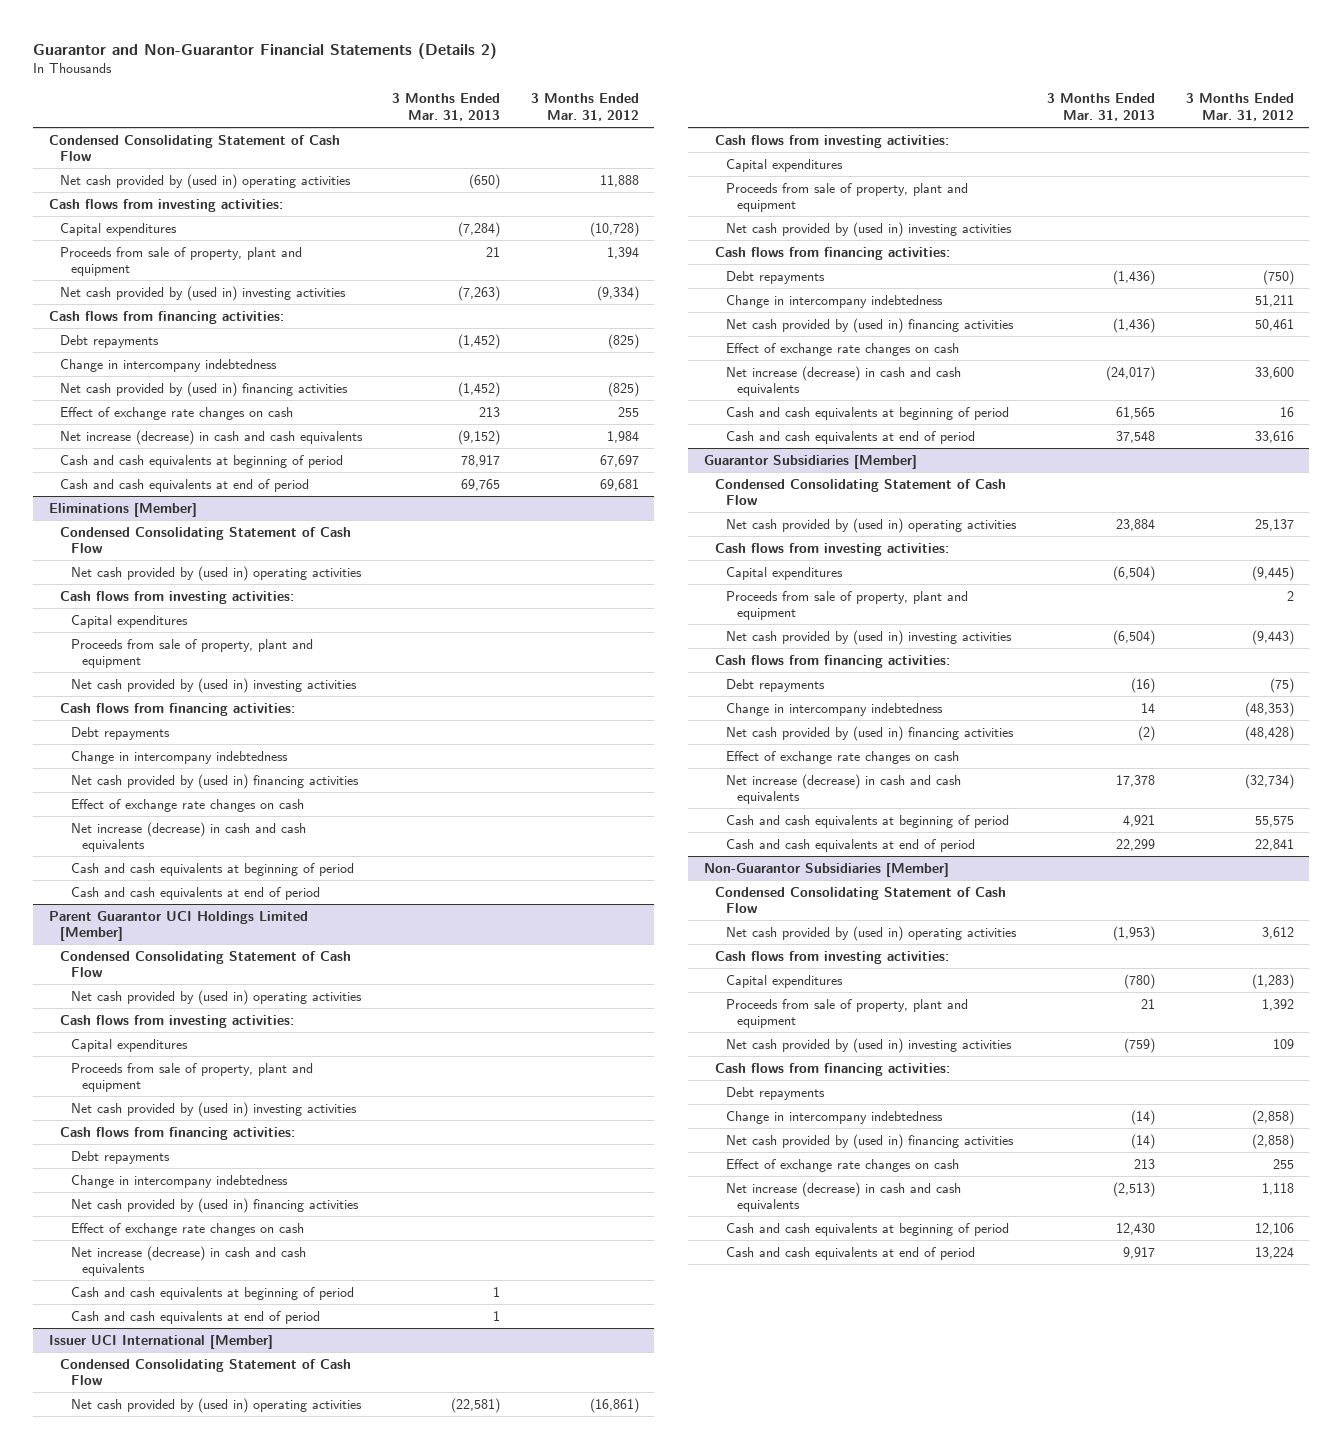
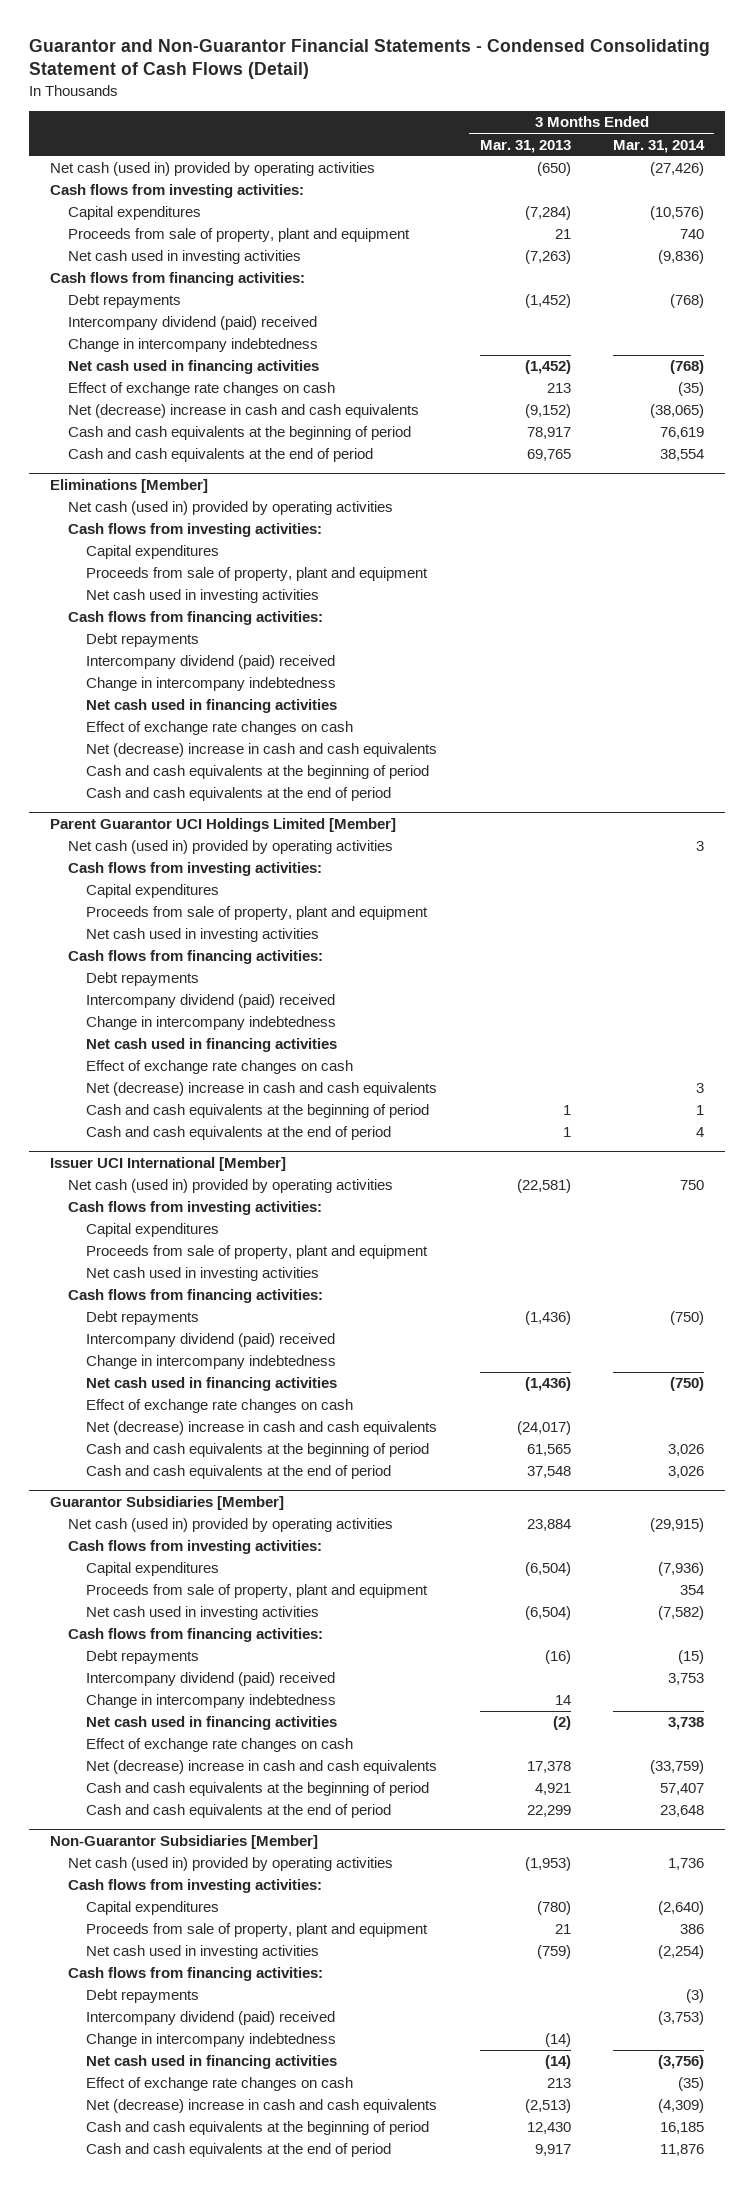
[33,42,498,59] Guarantor and Non-Guarantor Financial Statements (Details 2) -> [28,39,710,80] Guarantor and Non-Guarantor Financial Statements - Condensed Consolidating Statement of Cash Flows (Detail)
[530,93,639,121] 3 Months Ended Mar. 31, 2012 -> none
none -> [612,139,705,153] Mar. 31, 2014
[48,134,340,162] Condensed Consolidating Statement of Cash Flow -> none
[59,173,351,189] Net cash provided by (used in) operating activities -> [49,162,375,177] Net cash (used in) provided by operating activities
[59,285,346,301] Net cash provided by (used in) investing activities -> [68,250,302,265] Net cash used in investing activities
none -> [68,316,318,331] Intercompany dividend (paid) received
[59,381,348,397] Net cash provided by (used in) financing activities -> [68,360,320,375] Net cash used in financing activities
[59,429,363,445] Net increase (decrease) in cash and cash equivalents -> [68,404,420,419] Net (decrease) increase in cash and cash equivalents
[59,454,343,468] Cash and cash equivalents at beginning of period -> [68,426,412,441] Cash and cash equivalents at the beginning of period
[59,478,309,492] Cash and cash equivalents at end of period -> [68,448,374,463] Cash and cash equivalents at the end of period
[59,526,351,554] Condensed Consolidating Statement of Cash Flow -> none
[70,565,362,581] Net cash provided by (used in) operating activities -> [68,501,394,516] Net cash (used in) provided by operating activities
[70,677,357,693] Net cash provided by (used in) investing activities -> [86,589,320,604] Net cash used in investing activities
none -> [86,655,336,670] Intercompany dividend (paid) received
[70,773,359,789] Net cash provided by (used in) financing activities -> [86,699,338,714] Net cash used in financing activities
[70,821,306,853] Net increase (decrease) in cash and cash equivalents -> [86,743,438,758] Net (decrease) increase in cash and cash equivalents
[70,862,354,876] Cash and cash equivalents at beginning of period -> [86,765,430,780] Cash and cash equivalents at the beginning of period
[70,886,320,900] Cash and cash equivalents at end of period -> [86,787,392,802] Cash and cash equivalents at the end of period
[59,950,351,978] Condensed Consolidating Statement of Cash Flow -> none
[70,989,362,1005] Net cash provided by (used in) operating activities -> [68,840,394,855] Net cash (used in) provided by operating activities
[70,1101,357,1117] Net cash provided by (used in) investing activities -> [86,928,320,943] Net cash used in investing activities
none -> [86,994,336,1009] Intercompany dividend (paid) received
[70,1197,359,1213] Net cash provided by (used in) financing activities -> [86,1038,338,1053] Net cash used in financing activities
[70,1245,306,1277] Net increase (decrease) in cash and cash equivalents -> [86,1082,438,1097] Net (decrease) increase in cash and cash equivalents
[70,1286,354,1300] Cash and cash equivalents at beginning of period -> [86,1104,430,1119] Cash and cash equivalents at the beginning of period
[70,1310,320,1324] Cash and cash equivalents at end of period -> [86,1126,392,1141] Cash and cash equivalents at the end of period
[59,1358,351,1386] Condensed Consolidating Statement of Cash Flow -> none
[70,1397,362,1413] Net cash provided by (used in) operating activities -> [68,1179,394,1194] Net cash (used in) provided by operating activities
[725,221,1012,237] Net cash provided by (used in) investing activities -> [86,1267,320,1282] Net cash used in investing activities
none -> [86,1333,336,1348] Intercompany dividend (paid) received
[725,317,1014,333] Net cash provided by (used in) financing activities -> [86,1377,338,1392] Net cash used in financing activities
[725,365,961,397] Net increase (decrease) in cash and cash equivalents -> [86,1421,438,1436] Net (decrease) increase in cash and cash equivalents
[725,406,1009,420] Cash and cash equivalents at beginning of period -> [86,1443,430,1458] Cash and cash equivalents at the beginning of period
[725,430,975,444] Cash and cash equivalents at end of period -> [86,1465,392,1480] Cash and cash equivalents at the end of period
[714,478,1006,506] Condensed Consolidating Statement of Cash Flow -> none
[725,517,1017,533] Net cash provided by (used in) operating activities -> [68,1518,394,1533] Net cash (used in) provided by operating activities
[725,629,1012,645] Net cash provided by (used in) investing activities -> [86,1606,320,1621] Net cash used in investing activities
none -> [86,1672,336,1687] Intercompany dividend (paid) received
[725,725,1014,741] Net cash provided by (used in) financing activities -> [86,1716,338,1731] Net cash used in financing activities
[725,773,961,805] Net increase (decrease) in cash and cash equivalents -> [86,1760,438,1775] Net (decrease) increase in cash and cash equivalents
[725,814,1009,828] Cash and cash equivalents at beginning of period -> [86,1782,430,1797] Cash and cash equivalents at the beginning of period
[725,838,975,852] Cash and cash equivalents at end of period -> [86,1804,392,1819] Cash and cash equivalents at the end of period
[714,886,1006,914] Condensed Consolidating Statement of Cash Flow -> none
[725,925,1017,941] Net cash provided by (used in) operating activities -> [68,1857,394,1872] Net cash (used in) provided by operating activities
[725,1037,1012,1053] Net cash provided by (used in) investing activities -> [86,1945,320,1960] Net cash used in investing activities
none -> [86,2011,336,2026] Intercompany dividend (paid) received
[725,1133,1014,1149] Net cash provided by (used in) financing activities -> [86,2055,338,2070] Net cash used in financing activities
[725,1181,961,1213] Net increase (decrease) in cash and cash equivalents -> [86,2099,438,2114] Net (decrease) increase in cash and cash equivalents
[725,1222,1009,1236] Cash and cash equivalents at beginning of period -> [86,2121,430,2136] Cash and cash equivalents at the beginning of period
[725,1246,975,1260] Cash and cash equivalents at end of period -> [86,2143,392,2158] Cash and cash equivalents at the end of period

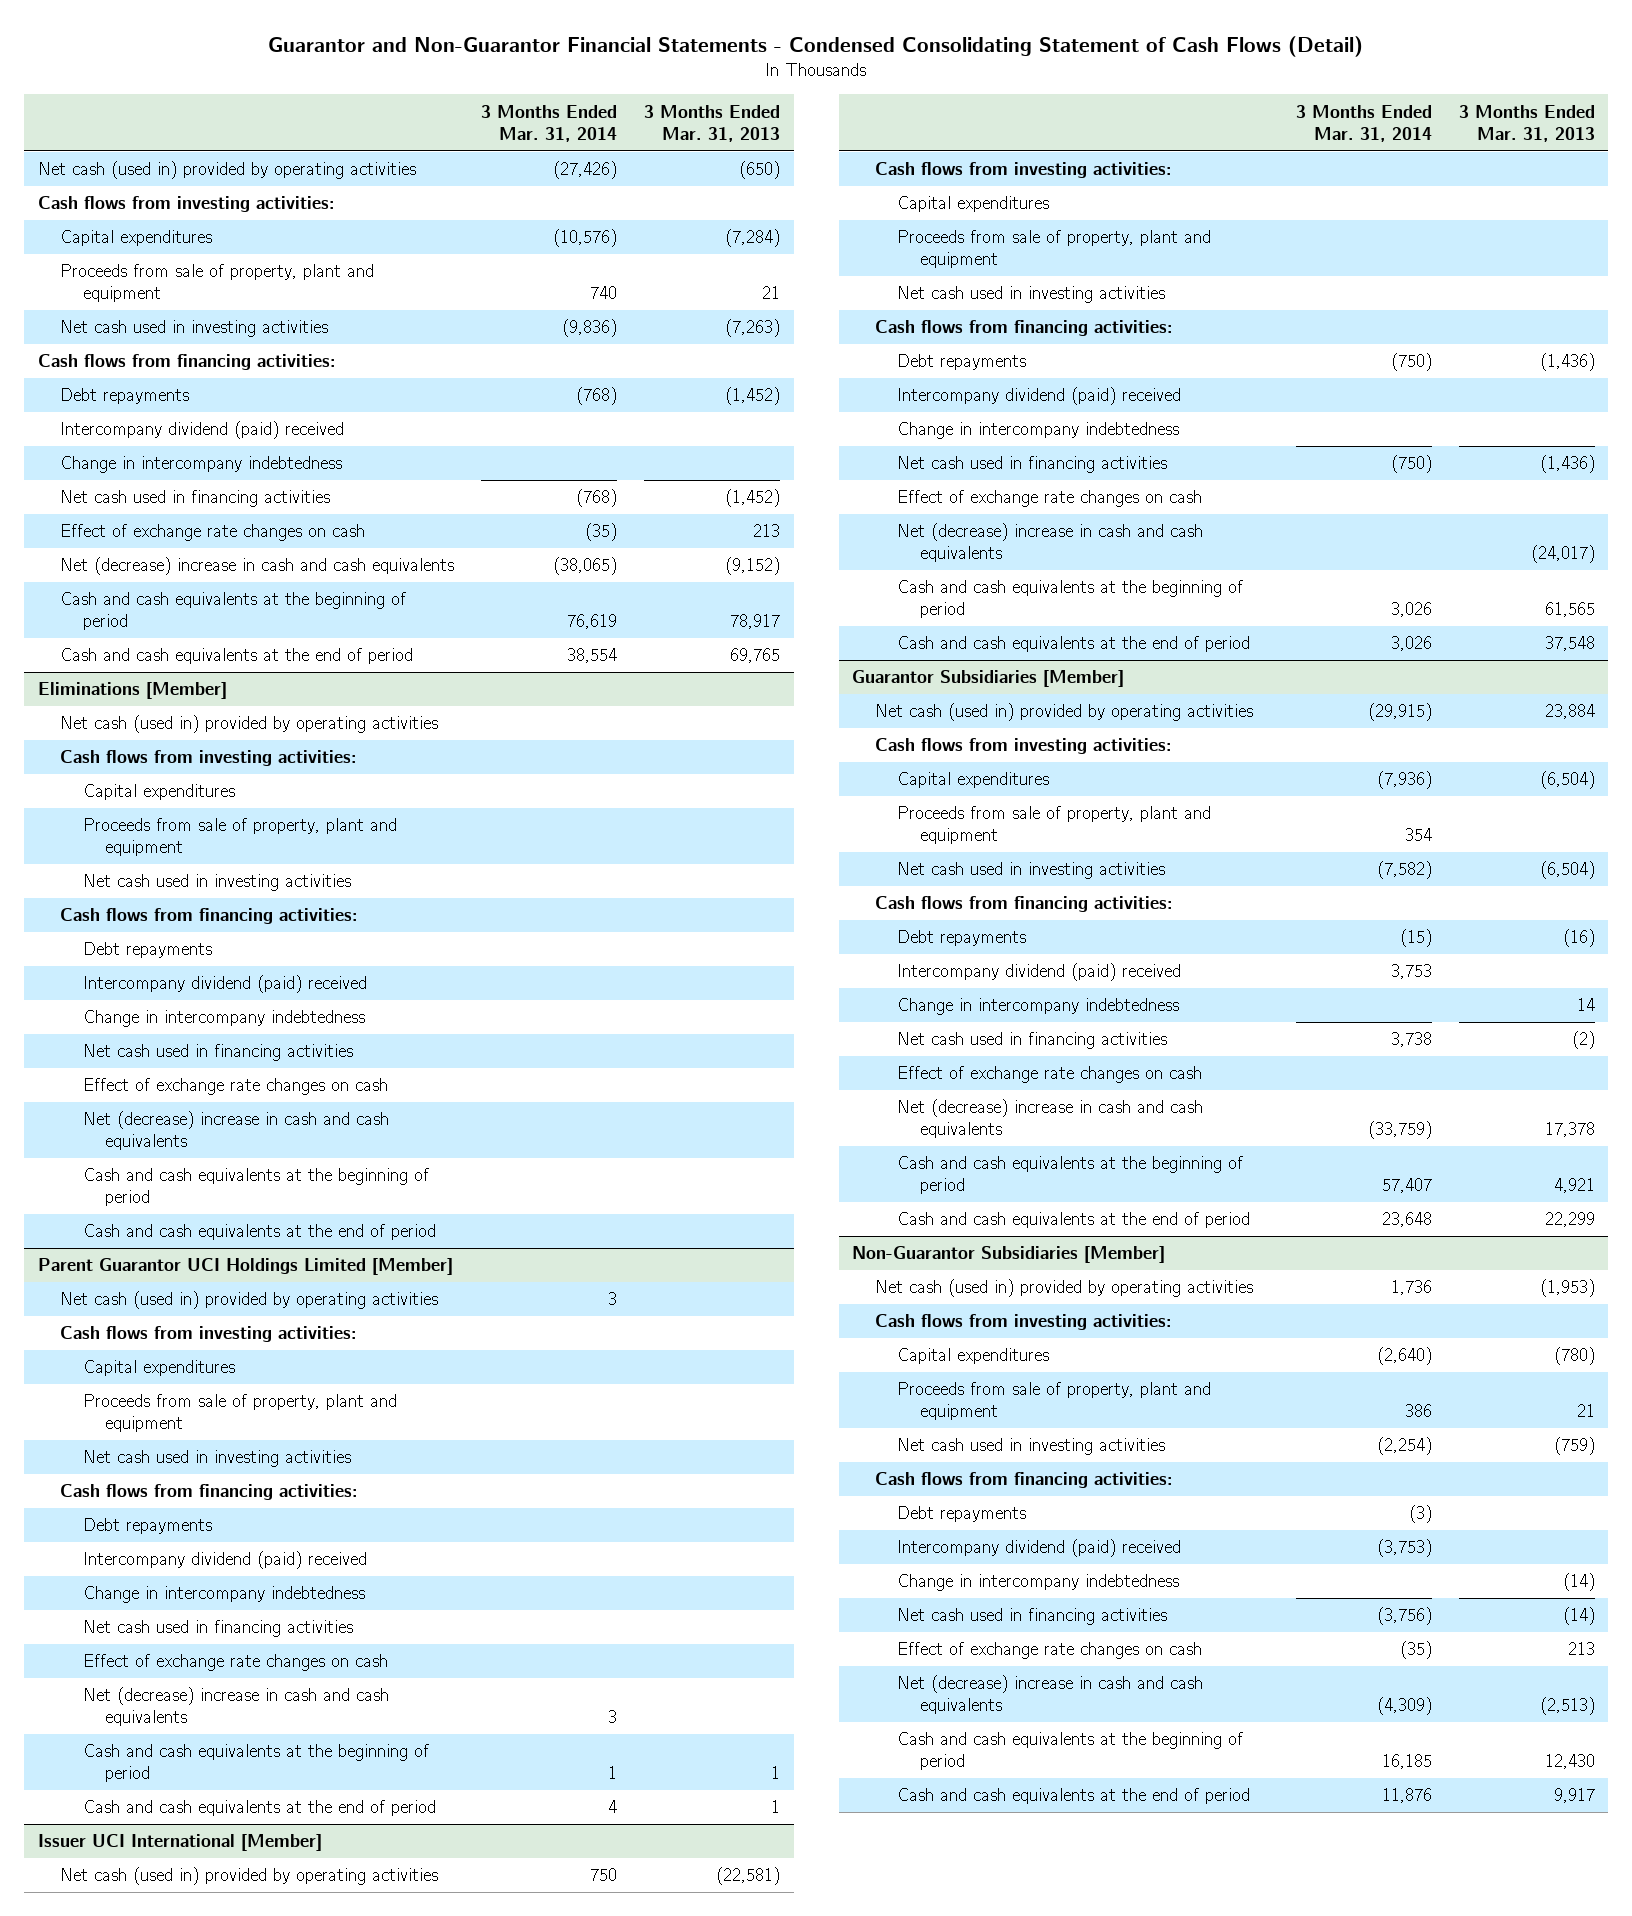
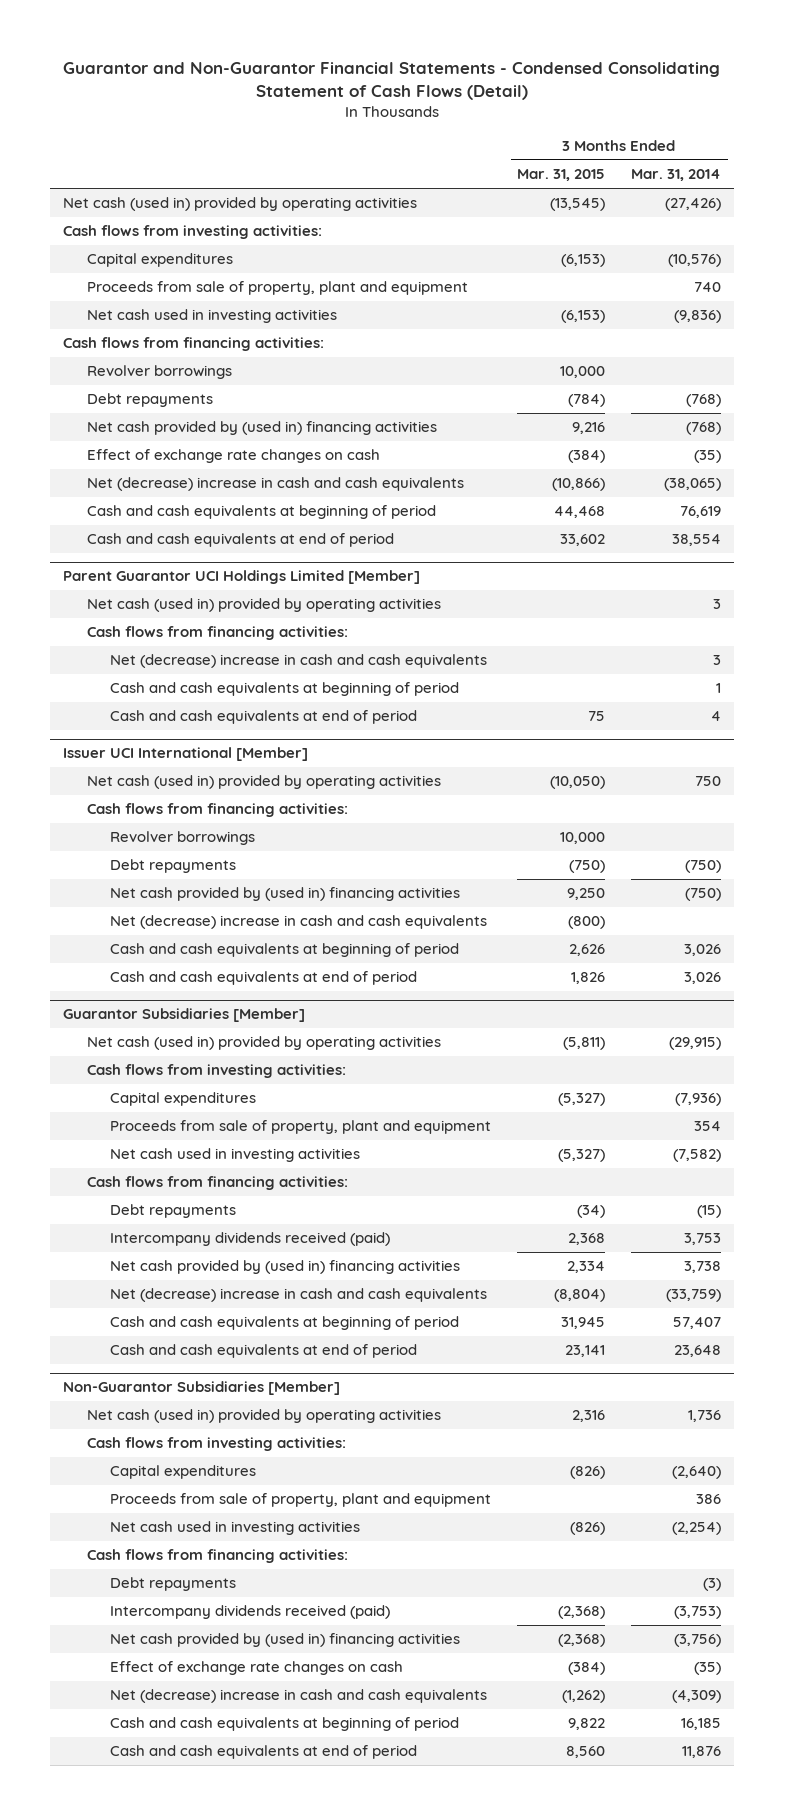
[644,104,781,142] 3 Months Ended Mar. 31, 2013 -> none
none -> [517,169,606,182] Mar. 31, 2015
none -> [86,365,232,380] Revolver borrowings
[60,421,345,440] Intercompany dividend (paid) received -> none
[60,456,343,474] Change in intercompany indebtedness -> none
[60,490,331,508] Net cash used in financing activities -> [86,421,437,436] Net cash provided by (used in) financing activities
[37,682,227,700] Eliminations [Member] -> none
[60,715,439,734] Net cash (used in) provided by operating activities -> none
[60,750,358,767] Cash flows from investing activities: -> none
[82,784,235,801] Capital expenditures -> none
[82,818,397,857] Proceeds from sale of property, plant and equipment -> none
[82,874,351,892] Net cash used in investing activities -> none
[60,908,359,925] Cash flows from financing activities: -> none
[82,942,212,959] Debt repayments -> none
[82,975,367,994] Intercompany dividend (paid) received -> none
[82,1010,365,1028] Change in intercompany indebtedness -> none
[82,1044,353,1062] Net cash used in financing activities -> none
[82,1078,388,1096] Effect of exchange rate changes on cash -> none
[82,1111,389,1151] Net (decrease) increase in cash and cash equivalents -> none
[82,1168,429,1207] Cash and cash equivalents at the beginning of period -> none
[82,1224,436,1241] Cash and cash equivalents at the end of period -> none
[60,592,407,631] Cash and cash equivalents at the beginning of period -> [86,505,436,520] Cash and cash equivalents at beginning of period
[60,648,414,665] Cash and cash equivalents at the end of period -> [86,533,394,548] Cash and cash equivalents at end of period
[60,1326,358,1343] Cash flows from investing activities: -> none
[82,1360,235,1377] Capital expenditures -> none
[82,1394,397,1433] Proceeds from sale of property, plant and equipment -> none
[82,1450,351,1468] Net cash used in investing activities -> none
[82,1518,212,1535] Debt repayments -> none
[82,1551,367,1570] Intercompany dividend (paid) received -> none
[82,1586,365,1604] Change in intercompany indebtedness -> none
[82,1620,353,1638] Net cash used in financing activities -> none
[82,1654,388,1672] Effect of exchange rate changes on cash -> none
[82,1744,429,1783] Cash and cash equivalents at the beginning of period -> [110,682,460,697] Cash and cash equivalents at beginning of period
[82,1800,436,1817] Cash and cash equivalents at the end of period -> [110,710,418,725] Cash and cash equivalents at end of period
[874,162,1172,179] Cash flows from investing activities: -> none
[897,196,1050,213] Capital expenditures -> none
[897,230,1212,269] Proceeds from sale of property, plant and equipment -> none
[897,286,1166,304] Net cash used in investing activities -> none
none -> [110,831,256,846] Revolver borrowings
[897,387,1182,406] Intercompany dividend (paid) received -> none
[897,422,1180,440] Change in intercompany indebtedness -> none
[897,490,1203,508] Effect of exchange rate changes on cash -> none
[897,456,1168,474] Net cash used in financing activities -> [110,887,461,902] Net cash provided by (used in) financing activities
[897,580,1244,619] Cash and cash equivalents at the beginning of period -> [110,943,460,958] Cash and cash equivalents at beginning of period
[897,636,1251,653] Cash and cash equivalents at the end of period -> [110,971,418,986] Cash and cash equivalents at end of period
[897,998,1180,1016] Change in intercompany indebtedness -> none
[897,1066,1203,1084] Effect of exchange rate changes on cash -> none
[897,963,1182,982] Intercompany dividend (paid) received -> [110,1232,391,1247] Intercompany dividends received (paid)
[897,1032,1168,1050] Net cash used in financing activities -> [110,1260,461,1275] Net cash provided by (used in) financing activities
[897,1156,1244,1195] Cash and cash equivalents at the beginning of period -> [110,1316,460,1331] Cash and cash equivalents at beginning of period
[897,1212,1251,1229] Cash and cash equivalents at the end of period -> [110,1344,418,1359] Cash and cash equivalents at end of period
[897,1574,1180,1592] Change in intercompany indebtedness -> none
[897,1539,1182,1558] Intercompany dividend (paid) received -> [110,1605,391,1620] Intercompany dividends received (paid)
[897,1608,1168,1626] Net cash used in financing activities -> [110,1633,461,1648] Net cash provided by (used in) financing activities
[897,1732,1244,1771] Cash and cash equivalents at the beginning of period -> [110,1717,460,1732] Cash and cash equivalents at beginning of period
[897,1788,1251,1805] Cash and cash equivalents at the end of period -> [110,1745,418,1760] Cash and cash equivalents at end of period

